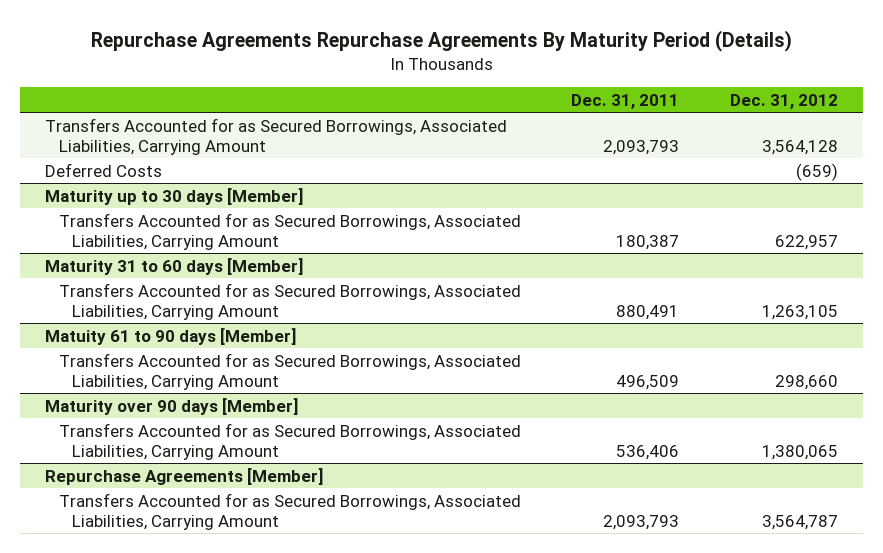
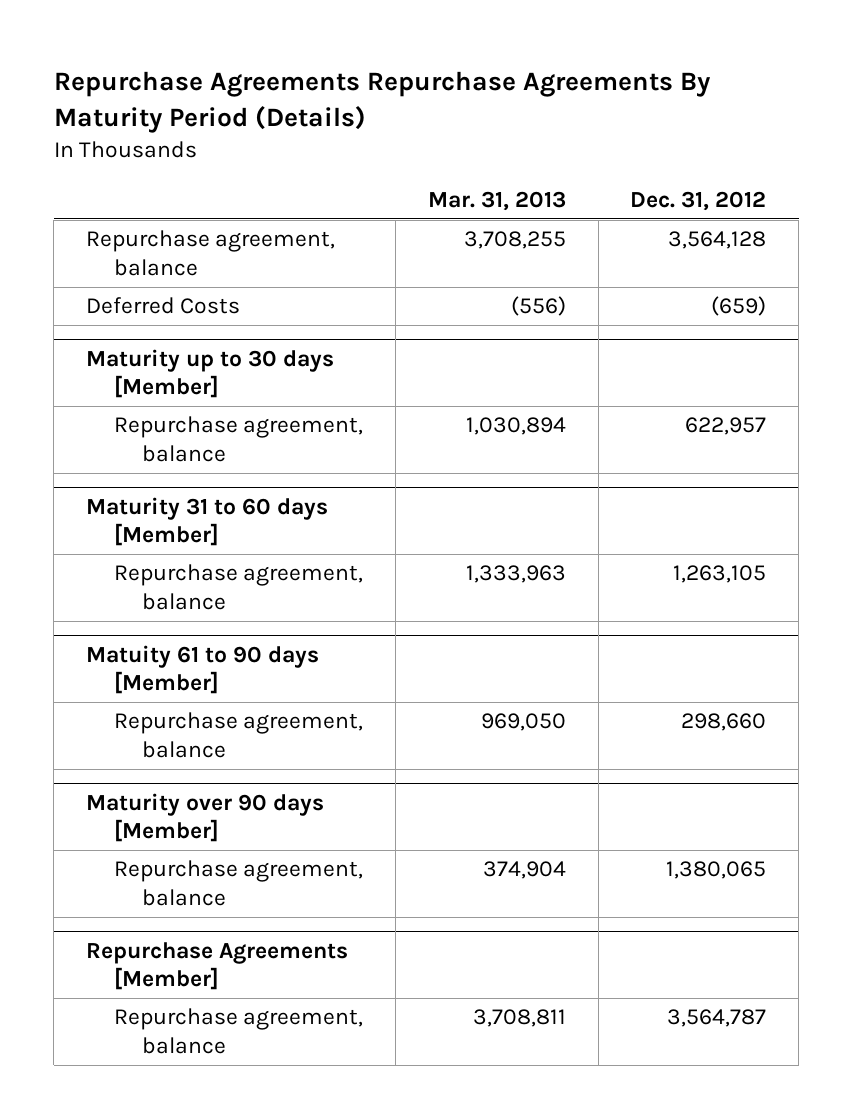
[571,93,680,109] Dec. 31, 2011 -> none
none -> [427,191,566,212] Mar. 31, 2013
[45,117,508,156] Transfers Accounted for as Secured Borrowings, Associated Liabilities, Carrying Amount -> [86,230,336,276] Repurchase agreement, balance
[58,212,521,251] Transfers Accounted for as Secured Borrowings, Associated Liabilities, Carrying Amount -> [114,416,364,462] Repurchase agreement, balance
[58,282,521,321] Transfers Accounted for as Secured Borrowings, Associated Liabilities, Carrying Amount -> [114,564,364,610] Repurchase agreement, balance
[58,352,521,391] Transfers Accounted for as Secured Borrowings, Associated Liabilities, Carrying Amount -> [114,712,364,758] Repurchase agreement, balance
[58,422,521,461] Transfers Accounted for as Secured Borrowings, Associated Liabilities, Carrying Amount -> [114,860,364,906] Repurchase agreement, balance
[58,492,521,531] Transfers Accounted for as Secured Borrowings, Associated Liabilities, Carrying Amount -> [114,1008,364,1054] Repurchase agreement, balance

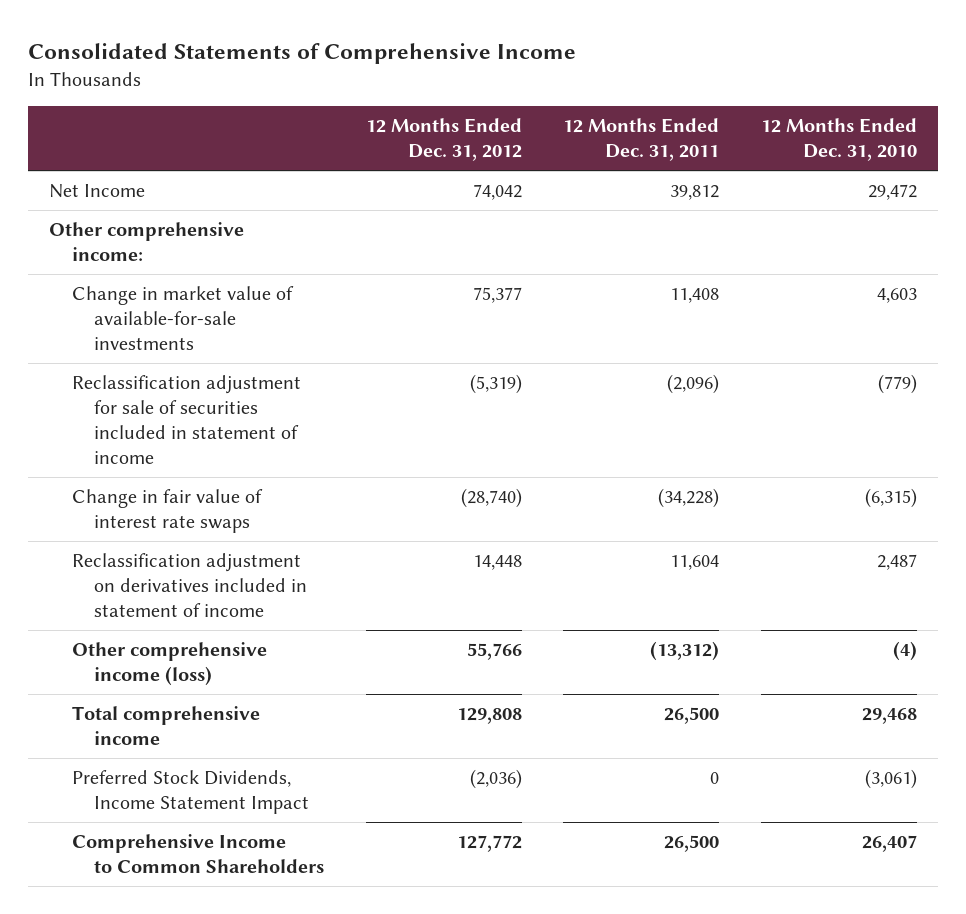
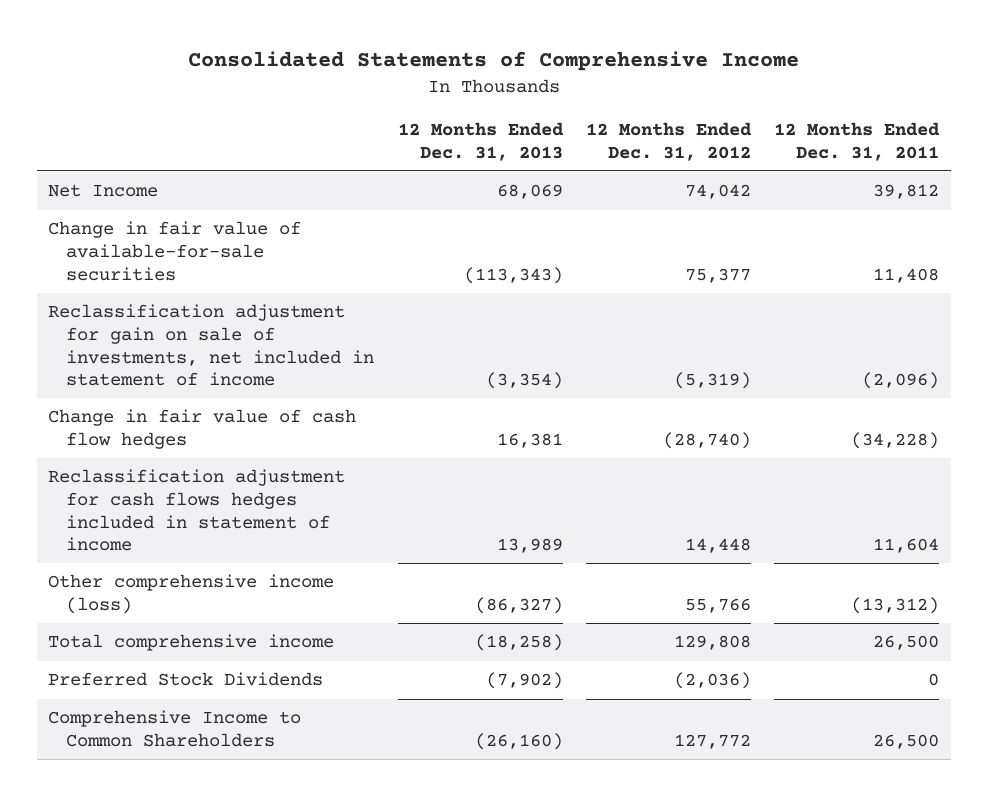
[761,117,918,161] 12 Months Ended Dec. 31, 2010 -> none
none -> [397,122,564,161] 12 Months Ended Dec. 31, 2013
[49,222,245,262] Other comprehensive income: -> none
[71,286,294,351] Change in market value of available-for-sale investments -> [48,221,302,281] Change in fair value of available-for-sale securities
[71,375,301,465] Reclassification adjustment for sale of securities included in statement of income -> [48,304,375,387] Reclassification adjustment for gain on sale of investments, net included in statement of income
[71,489,263,534] Change in fair value of interest rate swaps -> [48,409,357,449] Change in fair value of cash flow hedges
[71,553,308,618] Reclassification adjustment on derivatives included in statement of income -> [48,469,346,552] Reclassification adjustment for cash flows hedges included in statement of income
[71,770,310,815] Preferred Stock Dividends, Income Statement Impact -> [48,672,324,687] Preferred Stock Dividends

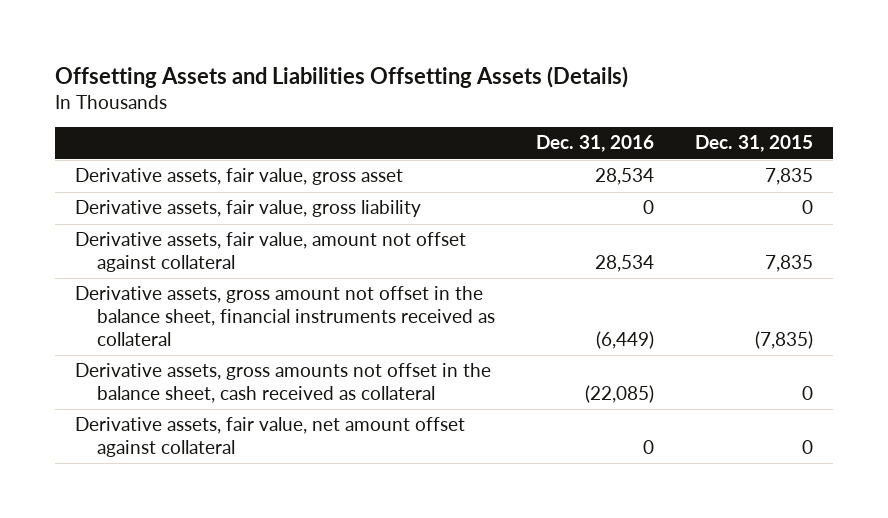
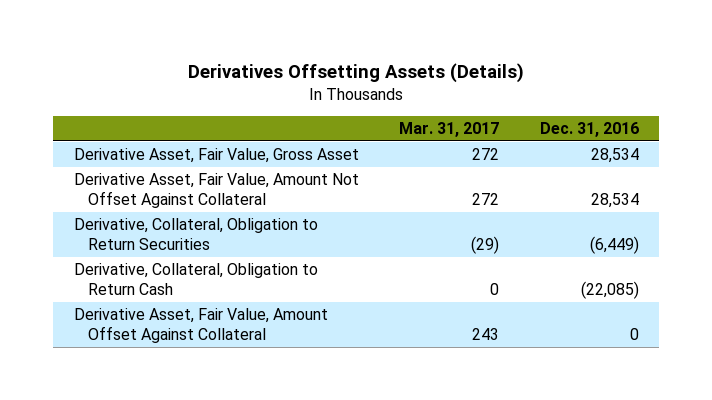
[54,65,628,88] Offsetting Assets and Liabilities Offsetting Assets (Details) -> [188,63,525,84] Derivatives Offsetting Assets (Details)
[694,135,813,153] Dec. 31, 2015 -> none
none -> [399,121,500,137] Mar. 31, 2017
[75,200,422,218] Derivative assets, fair value, gross liability -> none
[75,168,404,186] Derivative assets, fair value, gross asset -> [73,148,359,164] Derivative Asset, Fair Value, Gross Asset
[75,232,467,273] Derivative assets, fair value, amount not offset against collateral -> [73,173,359,208] Derivative Asset, Fair Value, Amount Not Offset Against Collateral
[75,286,496,346] Derivative assets, gross amount not offset in the balance sheet, financial instruments received as collateral -> [73,218,318,250] Derivative, Collateral, Obligation to Return Securities
[75,363,492,404] Derivative assets, gross amounts not offset in the balance sheet, cash received as collateral -> [73,263,318,295] Derivative, Collateral, Obligation to Return Cash
[75,417,466,458] Derivative assets, fair value, net amount offset against collateral -> [73,308,328,343] Derivative Asset, Fair Value, Amount Offset Against Collateral

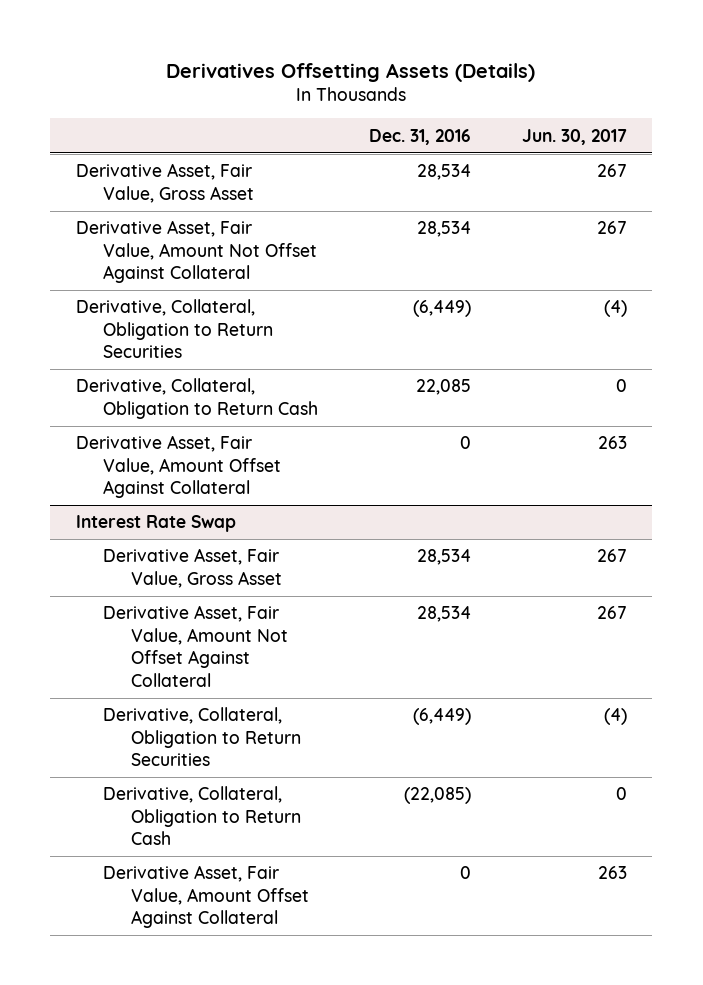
[399,121,500,137] Mar. 31, 2017 -> none
none -> [521,128,627,145] Jun. 30, 2017
none -> [75,378,319,419] Derivative, Collateral, Obligation to Return Cash
none -> [75,435,282,499] Derivative Asset, Fair Value, Amount Offset Against Collateral
none -> [75,515,236,533] Interest Rate Swap
none -> [103,548,282,588] Derivative Asset, Fair Value, Gross Asset
none -> [103,605,288,687] Derivative Asset, Fair Value, Amount Not Offset Against Collateral
none -> [103,707,301,767] Derivative, Collateral, Obligation to Return Securities

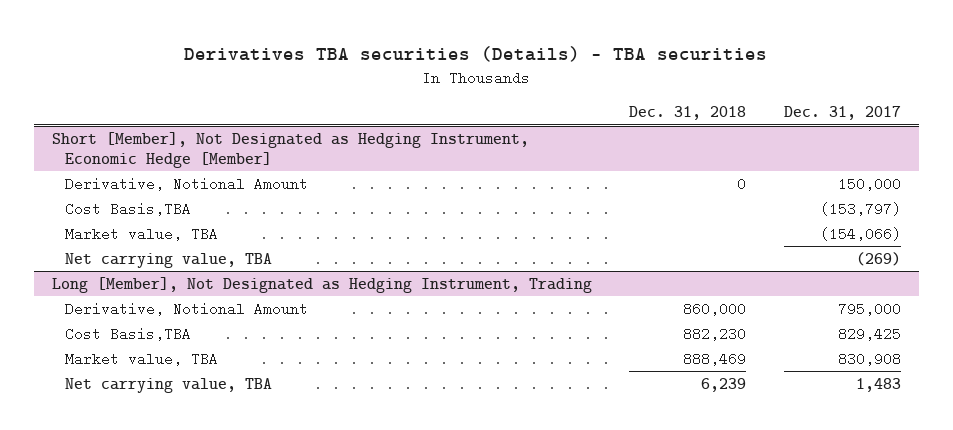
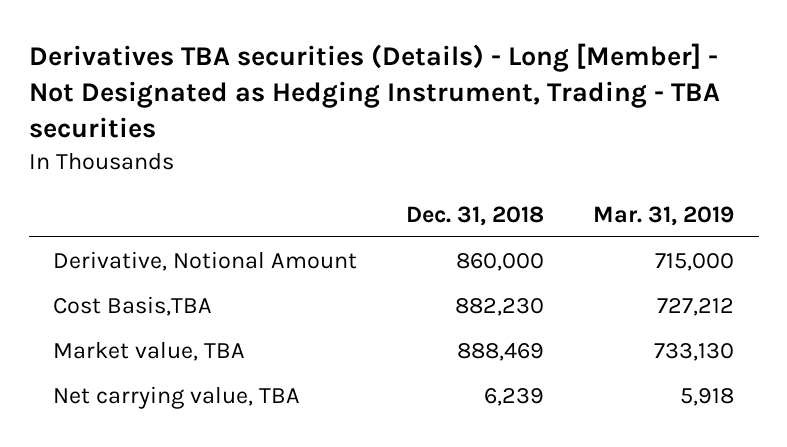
[184,45,768,62] Derivatives TBA securities (Details) - TBA securities -> [28,42,720,139] Derivatives TBA securities (Details) - Long [Member] - Not Designated as Hedging Instrument, Trading - TBA securities
[783,106,901,121] Dec. 31, 2017 -> none
none -> [593,205,735,226] Mar. 31, 2019
[52,131,530,168] Short [Member], Not Designated as Hedging Instrument, Economic Hedge [Member] -> none
[65,176,309,191] Derivative, Notional Amount -> none
[65,201,192,216] Cost Basis,TBA -> none
[65,226,219,241] Market value, TBA -> none
[65,252,273,268] Net carrying value, TBA -> none
[52,276,593,293] Long [Member], Not Designated as Hedging Instrument, Trading -> none

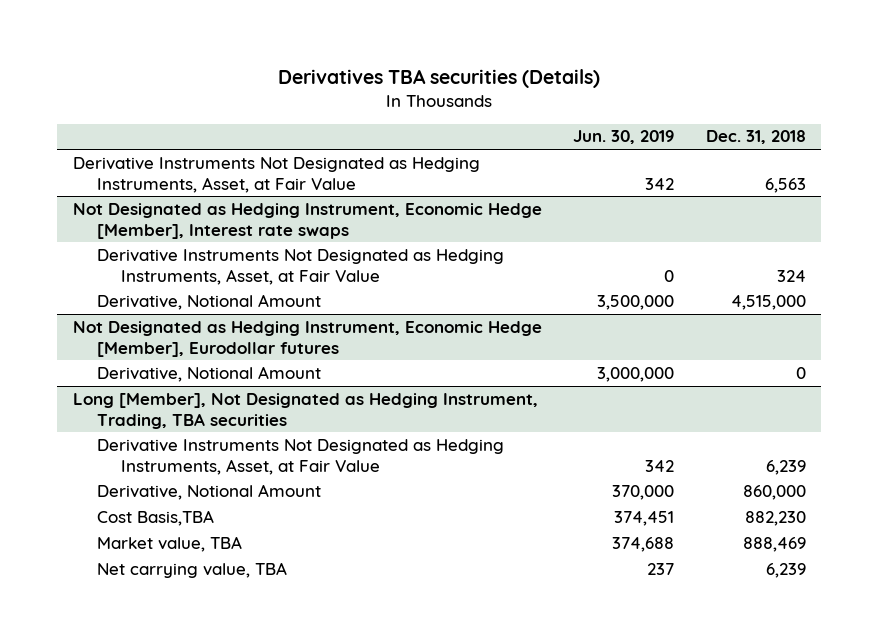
[28,42,720,139] Derivatives TBA securities (Details) - Long [Member] - Not Designated as Hedging Instrument, Trading - TBA securities -> [278,68,601,88] Derivatives TBA securities (Details)
[593,205,735,226] Mar. 31, 2019 -> none
none -> [573,130,675,145] Jun. 30, 2019
none -> [73,156,481,193] Derivative Instruments Not Designated as Hedging Instruments, Asset, at Fair Value
none -> [73,202,543,239] Not Designated as Hedging Instrument, Economic Hedge [Member], Interest rate swaps
none -> [96,248,504,285] Derivative Instruments Not Designated as Hedging Instruments, Asset, at Fair Value
none -> [96,293,321,310] Derivative, Notional Amount
none -> [73,320,543,357] Not Designated as Hedging Instrument, Economic Hedge [Member], Eurodollar futures
none -> [96,365,321,382] Derivative, Notional Amount
none -> [73,392,539,429] Long [Member], Not Designated as Hedging Instrument, Trading, TBA securities
none -> [96,438,504,475] Derivative Instruments Not Designated as Hedging Instruments, Asset, at Fair Value

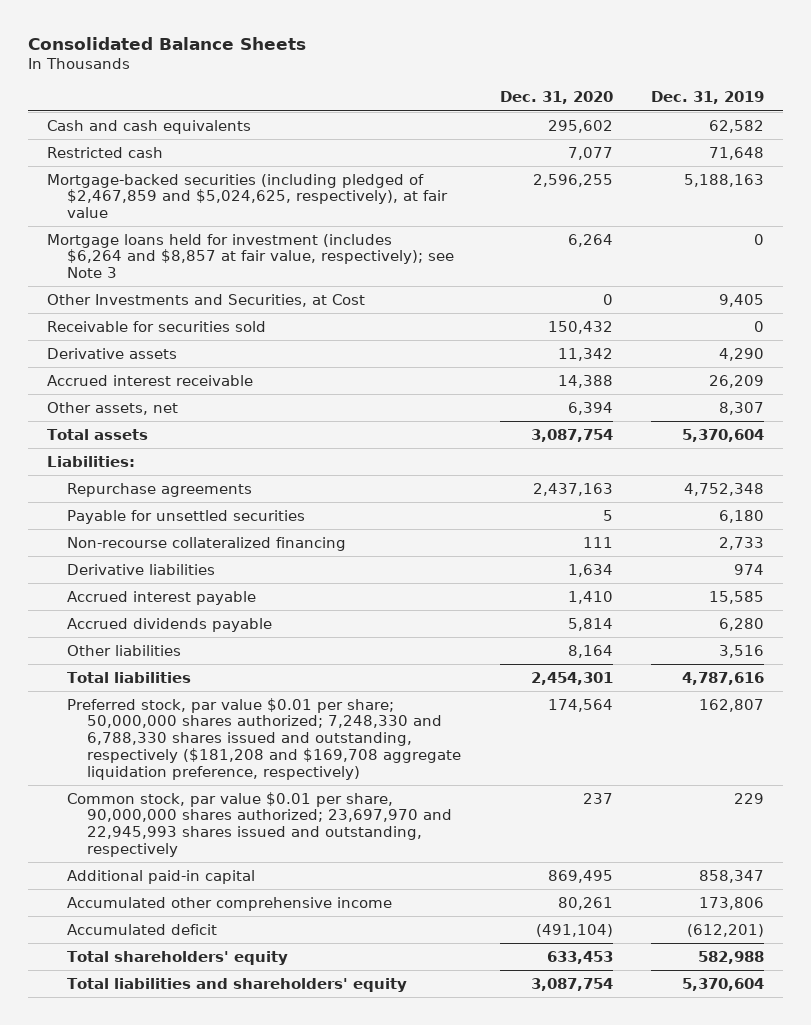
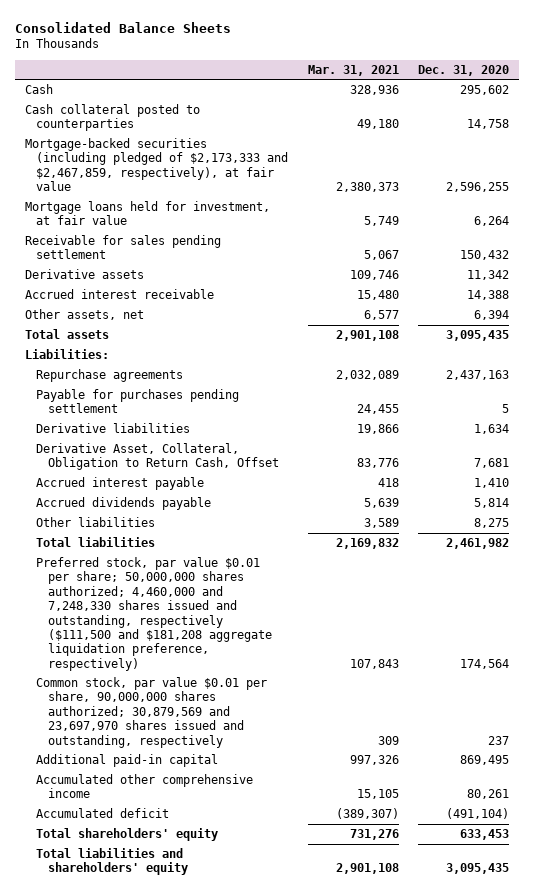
[650,91,764,105] Dec. 31, 2019 -> none
none -> [307,64,399,76] Mar. 31, 2021
[46,146,163,158] Restricted cash -> none
[46,293,365,307] Other Investments and Securities, at Cost -> none
[46,119,251,134] Cash and cash equivalents -> [24,84,53,95] Cash
none -> [24,104,200,132] Cash collateral posted to counterparties
[46,173,449,219] Mortgage-backed securities (including pledged of $2,467,859 and $5,024,625, respectively), at fair value -> [24,138,289,192] Mortgage-backed securities (including pledged of $2,173,333 and $2,467,859, respectively), at fair value
[46,233,455,279] Mortgage loans held for investment (includes $6,264 and $8,857 at fair value, respectively); see Note 3 -> [24,201,270,226] Mortgage loans held for investment, at fair value
[46,320,266,332] Receivable for securities sold -> [24,235,221,260] Receivable for sales pending settlement
[530,428,613,442] 3,087,754 -> [446,330,510,342] 3,095,435
[67,509,306,524] Payable for unsettled securities -> none
[67,536,347,551] Non-recourse collateralized financing -> none
none -> [36,389,240,414] Payable for purchases pending settlement
none -> [36,443,279,471] Derivative Asset, Collateral, Obligation to Return Cash, Offset
[567,644,613,658] 8,164 -> [474,518,510,529] 8,275
[530,671,613,685] 2,454,301 -> [446,538,510,550] 2,461,982
[67,697,462,780] Preferred stock, par value $0.01 per share; 50,000,000 shares authorized; 7,248,330 and 6,788,330 shares issued and outstanding, respectively ($181,208 and $169,708 aggregate liquidation preference, respectively) -> [36,557,272,671] Preferred stock, par value $0.01 per share; 50,000,000 shares authorized; 4,460,000 and 7,248,330 shares issued and outstanding, respectively ($111,500 and $181,208 aggregate liquidation preference, respectively)
[67,791,453,857] Common stock, par value $0.01 per share, 90,000,000 shares authorized; 23,697,970 and 22,945,993 shares issued and outstanding, respectively -> [36,677,268,748] Common stock, par value $0.01 per share, 90,000,000 shares authorized; 30,879,569 and 23,697,970 shares issued and outstanding, respectively
[530,977,613,991] 3,087,754 -> [446,863,510,875] 3,095,435

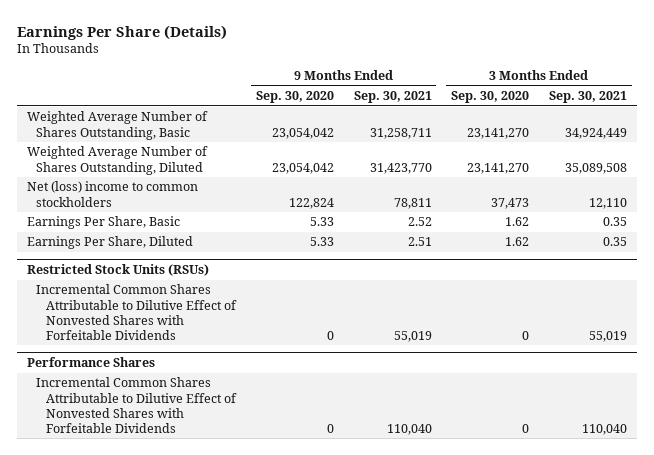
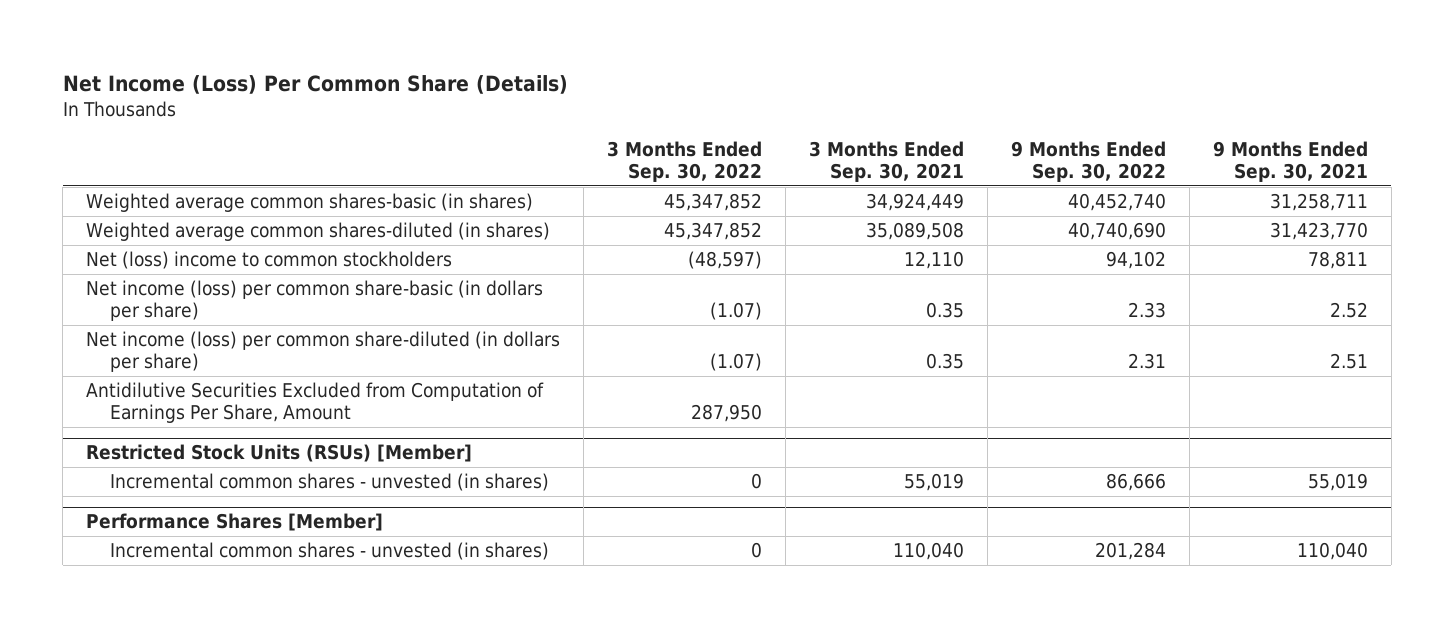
[17,24,228,40] Earnings Per Share (Details) -> [62,75,568,95] Net Income (Loss) Per Common Share (Details)
[255,91,334,104] Sep. 30, 2020 -> none
[451,91,530,104] Sep. 30, 2020 -> none
none -> [607,140,763,183] 3 Months Ended Sep. 30, 2022
none -> [1010,140,1166,183] 9 Months Ended Sep. 30, 2022
[27,111,209,140] Weighted Average Number of Shares Outstanding, Basic -> [86,193,534,213] Weighted average common shares-basic (in shares)
[27,146,209,175] Weighted Average Number of Shares Outstanding, Diluted -> [86,222,551,242] Weighted average common shares-diluted (in shares)
[27,216,181,230] Earnings Per Share, Basic -> [86,280,544,322] Net income (loss) per common share-basic (in dollars per share)
[27,236,194,250] Earnings Per Share, Diluted -> [86,331,561,373] Net income (loss) per common share-diluted (in dollars per share)
none -> [86,382,545,424] Antidilutive Securities Excluded from Computation of Earnings Per Share, Amount
[27,264,210,277] Restricted Stock Units (RSUs) -> [86,444,473,463] Restricted Stock Units (RSUs) [Member]
[36,284,237,340] Incremental Common Shares Attributable to Dilutive Effect of Nonvested Shares with Forfeitable Dividends -> [109,473,549,492] Incremental common shares - unvested (in shares)
[27,357,156,368] Performance Shares -> [86,513,384,532] Performance Shares [Member]
[36,377,237,433] Incremental Common Shares Attributable to Dilutive Effect of Nonvested Shares with Forfeitable Dividends -> [109,542,549,561] Incremental common shares - unvested (in shares)

